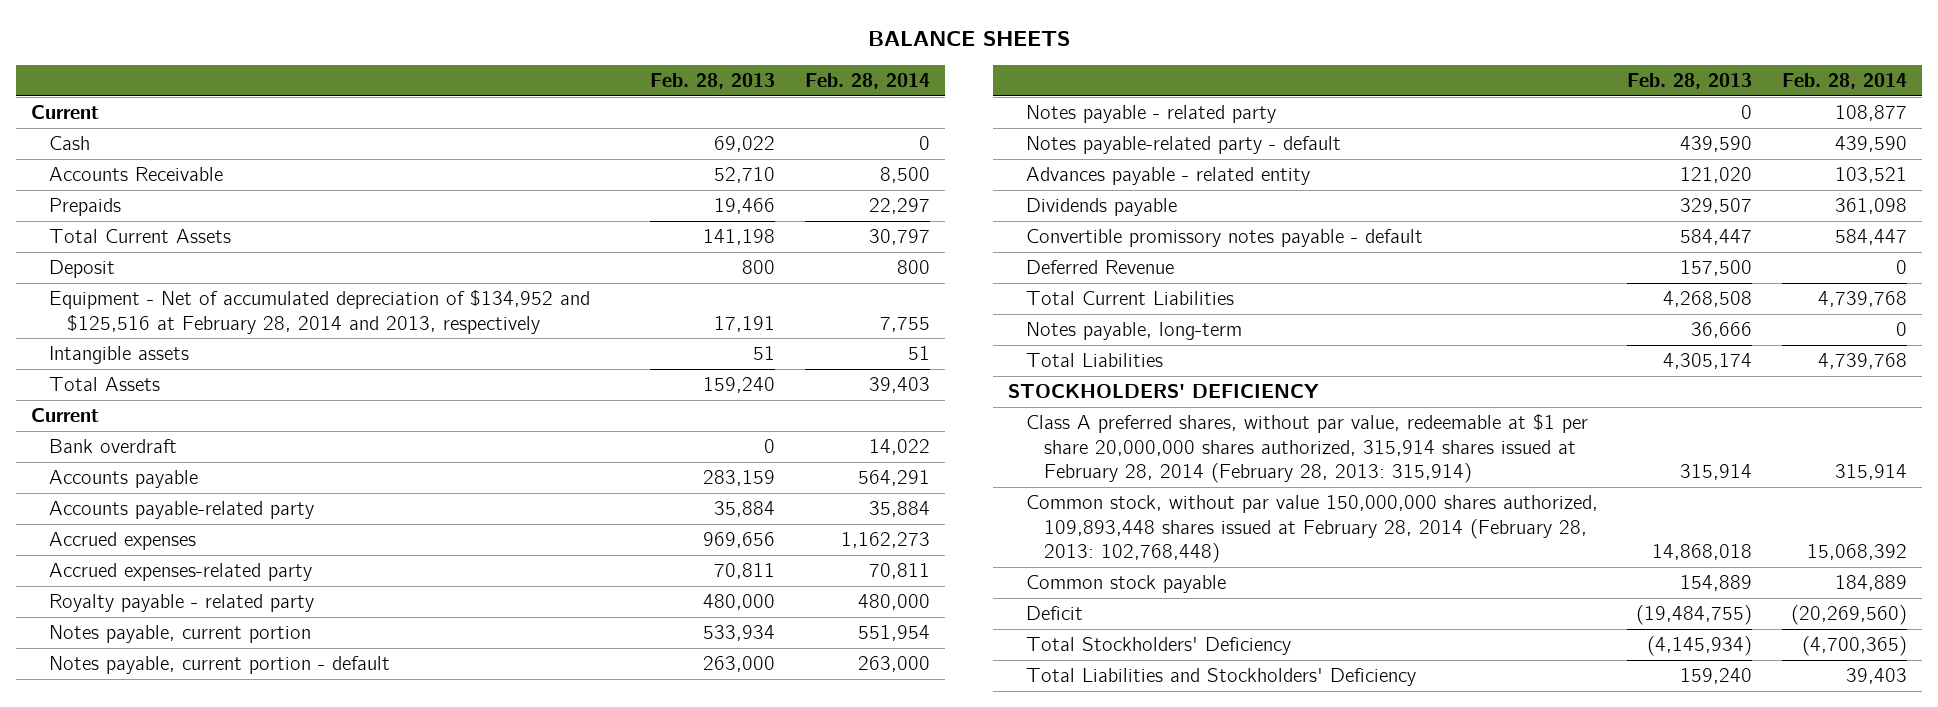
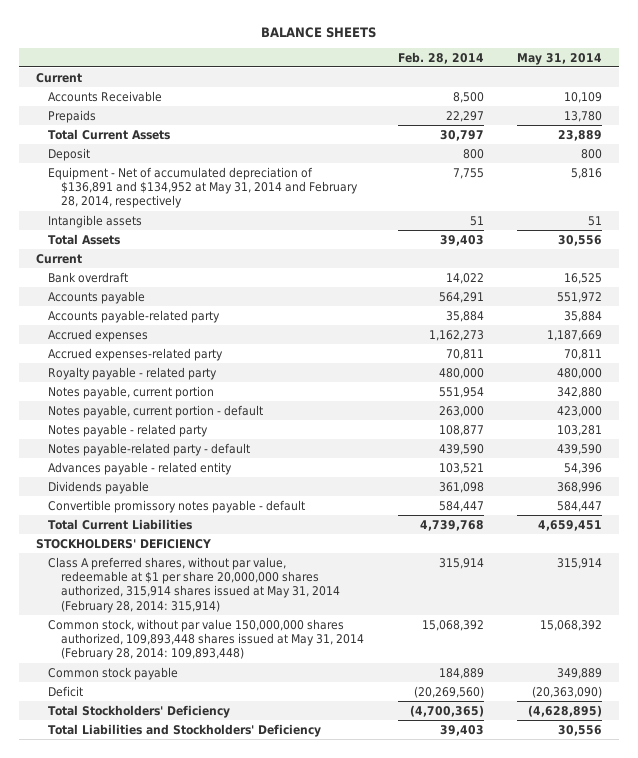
[650,72,776,89] Feb. 28, 2013 -> none
none -> [517,52,603,65] May 31, 2014
[48,135,90,150] Cash -> none
[48,289,590,334] Equipment - Net of accumulated depreciation of $134,952 and $125,516 at February 28, 2014 and 2013, respectively -> [48,166,358,209] Equipment - Net of accumulated depreciation of $136,891 and $134,952 at May 31, 2014 and February 28, 2014, respectively
[1025,259,1174,274] Deferred Revenue -> none
[1025,321,1242,340] Notes payable, long-term -> none
[1025,352,1163,367] Total Liabilities -> none
[1025,413,1588,484] Class A preferred shares, without par value, redeemable at $1 per share 20,000,000 shares authorized, 315,914 shares issued at February 28, 2014 (February 28, 2013: 315,914) -> [48,556,340,613] Class A preferred shares, without par value, redeemable at $1 per share 20,000,000 shares authorized, 315,914 shares issued at May 31, 2014 (February 28, 2014: 315,914)
[1025,494,1598,564] Common stock, without par value 150,000,000 shares authorized, 109,893,448 shares issued at February 28, 2014 (February 28, 2013: 102,768,448) -> [48,618,364,661] Common stock, without par value 150,000,000 shares authorized, 109,893,448 shares issued at May 31, 2014 (February 28, 2014: 109,893,448)

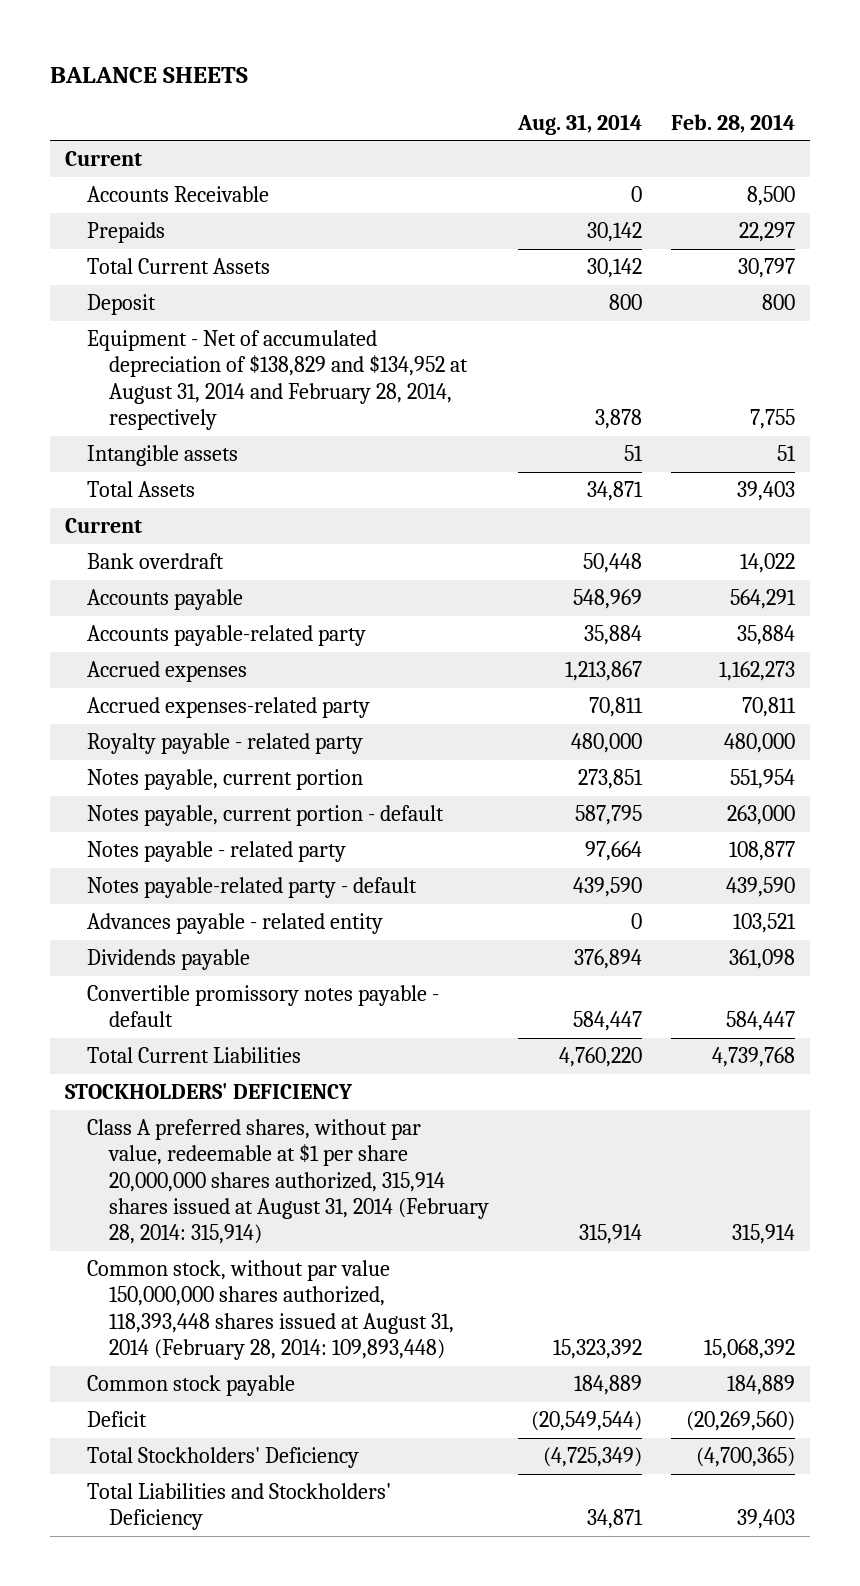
[517,52,603,65] May 31, 2014 -> none
none -> [517,113,643,135] Aug. 31, 2014
[48,166,358,209] Equipment - Net of accumulated depreciation of $136,891 and $134,952 at May 31, 2014 and February 28, 2014, respectively -> [86,330,469,431] Equipment - Net of accumulated depreciation of $138,829 and $134,952 at August 31, 2014 and February 28, 2014, respectively
[48,556,340,613] Class A preferred shares, without par value, redeemable at $1 per share 20,000,000 shares authorized, 315,914 shares issued at May 31, 2014 (February 28, 2014: 315,914) -> [86,1119,490,1245] Class A preferred shares, without par value, redeemable at $1 per share 20,000,000 shares authorized, 315,914 shares issued at August 31, 2014 (February 28, 2014: 315,914)
[48,618,364,661] Common stock, without par value 150,000,000 shares authorized, 109,893,448 shares issued at May 31, 2014 (February 28, 2014: 109,893,448) -> [86,1260,455,1361] Common stock, without par value 150,000,000 shares authorized, 118,393,448 shares issued at August 31, 2014 (February 28, 2014: 109,893,448)

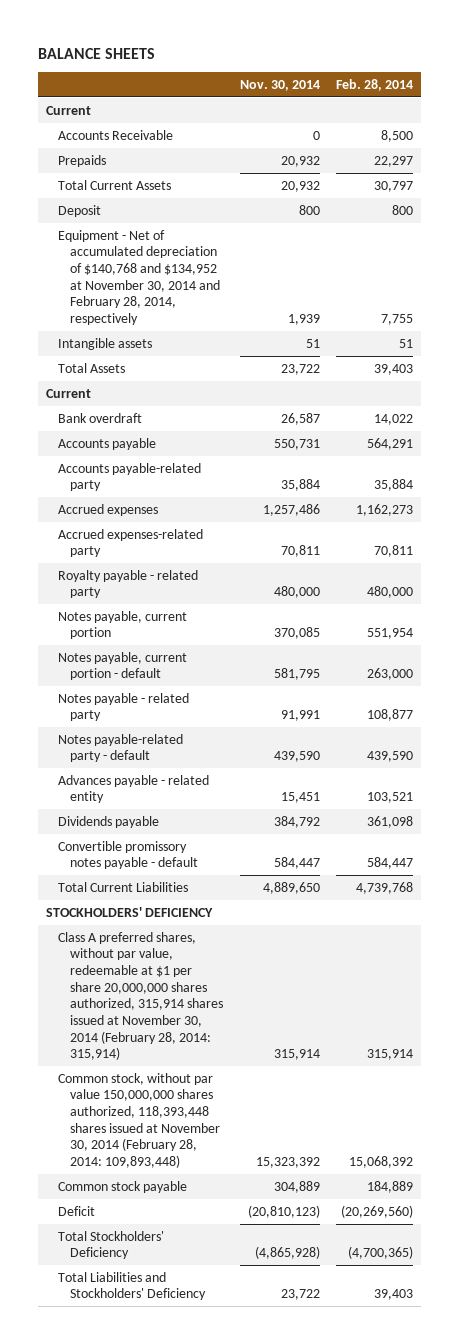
[517,113,643,135] Aug. 31, 2014 -> none
none -> [239,79,320,91] Nov. 30, 2014
[86,330,469,431] Equipment - Net of accumulated depreciation of $138,829 and $134,952 at August 31, 2014 and February 28, 2014, respectively -> [58,229,221,325] Equipment - Net of accumulated depreciation of $140,768 and $134,952 at November 30, 2014 and February 28, 2014, respectively
[86,1119,490,1245] Class A preferred shares, without par value, redeemable at $1 per share 20,000,000 shares authorized, 315,914 shares issued at August 31, 2014 (February 28, 2014: 315,914) -> [58,931,224,1061] Class A preferred shares, without par value, redeemable at $1 per share 20,000,000 shares authorized, 315,914 shares issued at November 30, 2014 (February 28, 2014: 315,914)
[86,1260,455,1361] Common stock, without par value 150,000,000 shares authorized, 118,393,448 shares issued at August 31, 2014 (February 28, 2014: 109,893,448) -> [58,1072,221,1168] Common stock, without par value 150,000,000 shares authorized, 118,393,448 shares issued at November 30, 2014 (February 28, 2014: 109,893,448)

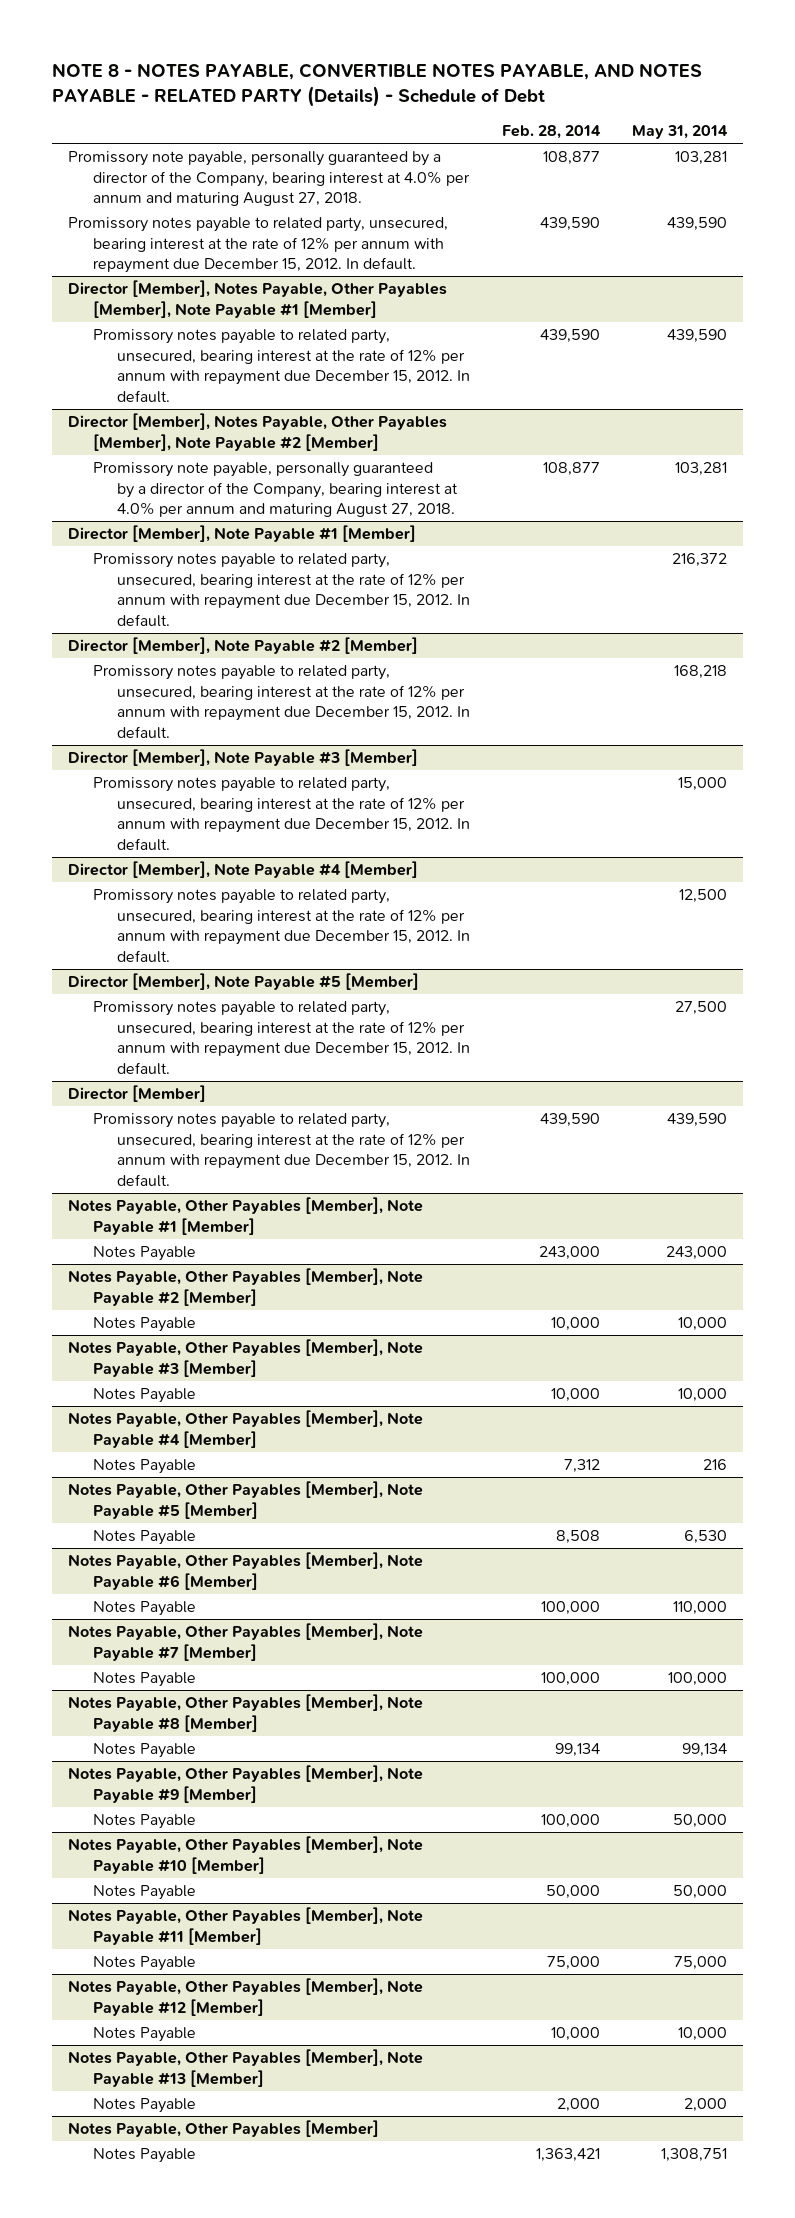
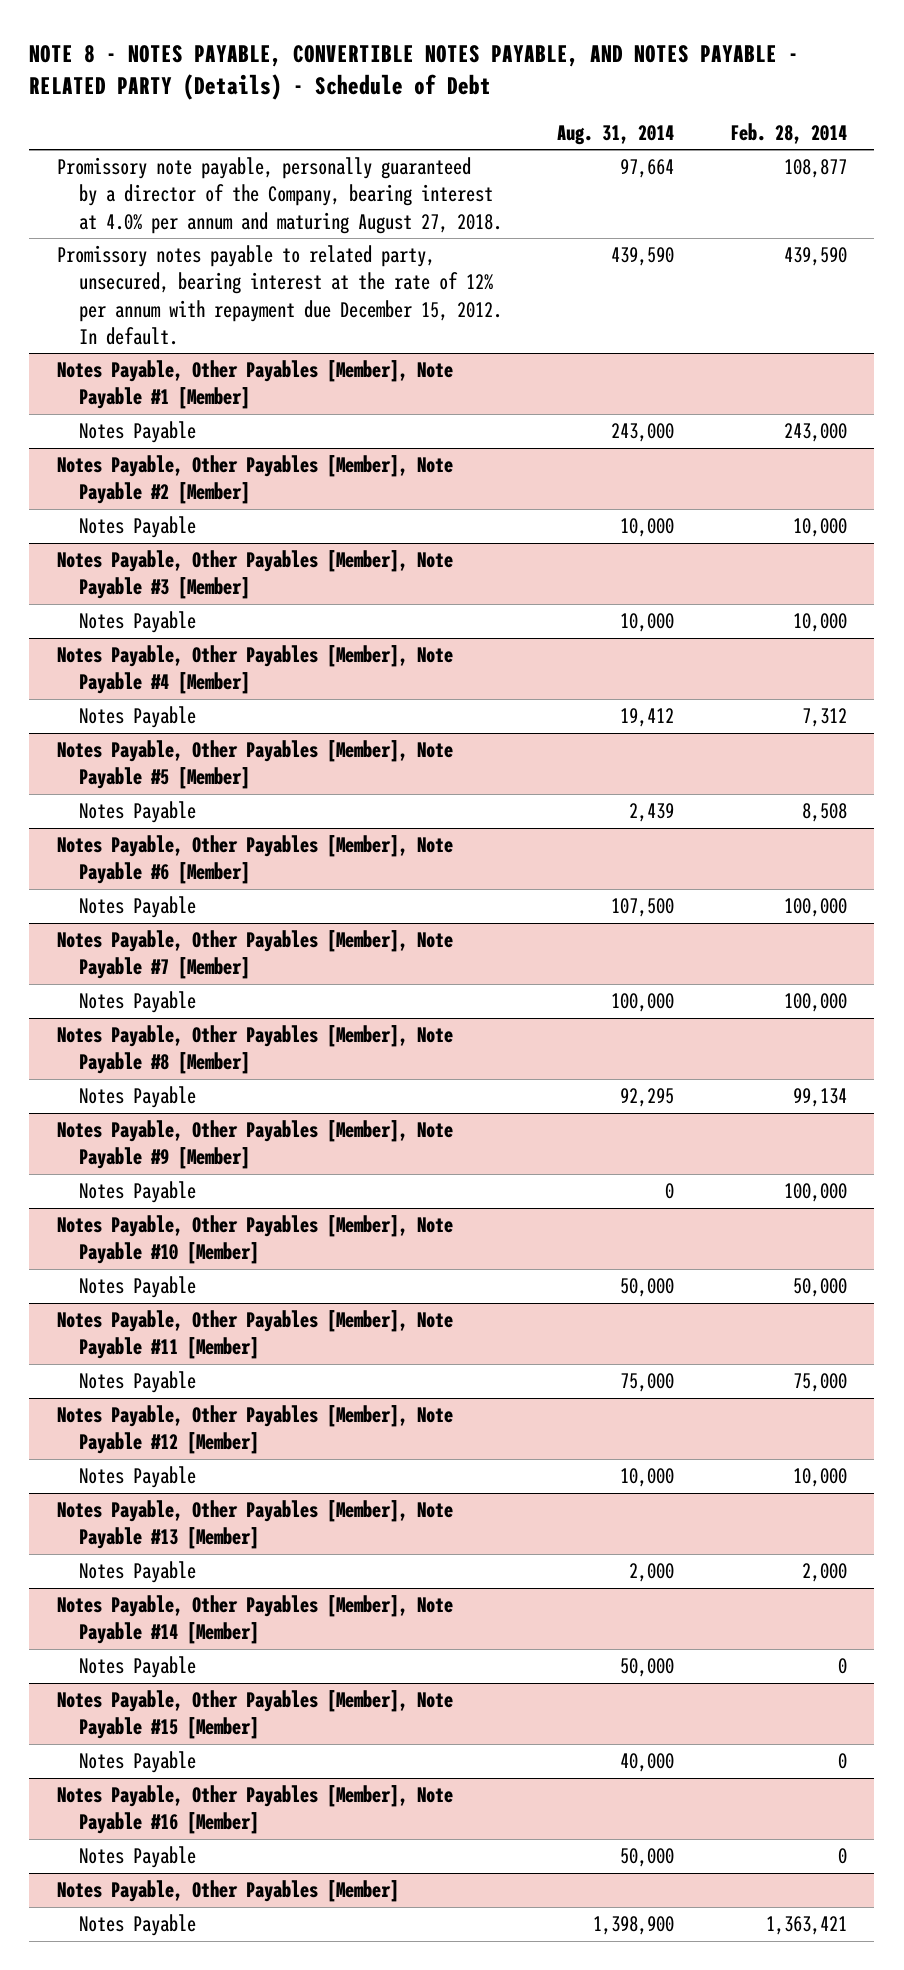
[632,125,729,140] May 31, 2014 -> none
none -> [557,124,675,145] Aug. 31, 2014
[68,279,448,318] Director [Member], Notes Payable, Other Payables [Member], Note Payable #1 [Member] -> none
[92,328,470,403] Promissory notes payable to related party, unsecured, bearing interest at the rate of 12% per annum with repayment due December 15, 2012. In default. -> none
[68,412,448,451] Director [Member], Notes Payable, Other Payables [Member], Note Payable #2 [Member] -> none
[92,461,458,518] Promissory note payable, personally guaranteed by a director of the Company, bearing interest at 4.0% per annum and maturing August 27, 2018. -> none
[68,524,417,542] Director [Member], Note Payable #1 [Member] -> none
[92,552,470,627] Promissory notes payable to related party, unsecured, bearing interest at the rate of 12% per annum with repayment due December 15, 2012. In default. -> none
[68,636,419,654] Director [Member], Note Payable #2 [Member] -> none
[92,664,470,739] Promissory notes payable to related party, unsecured, bearing interest at the rate of 12% per annum with repayment due December 15, 2012. In default. -> none
[68,748,419,766] Director [Member], Note Payable #3 [Member] -> none
[92,776,470,851] Promissory notes payable to related party, unsecured, bearing interest at the rate of 12% per annum with repayment due December 15, 2012. In default. -> none
[68,860,419,878] Director [Member], Note Payable #4 [Member] -> none
[92,888,470,963] Promissory notes payable to related party, unsecured, bearing interest at the rate of 12% per annum with repayment due December 15, 2012. In default. -> none
[68,972,420,990] Director [Member], Note Payable #5 [Member] -> none
[92,1000,470,1075] Promissory notes payable to related party, unsecured, bearing interest at the rate of 12% per annum with repayment due December 15, 2012. In default. -> none
[68,1084,207,1102] Director [Member] -> none
[92,1112,470,1187] Promissory notes payable to related party, unsecured, bearing interest at the rate of 12% per annum with repayment due December 15, 2012. In default. -> none
none -> [57,1595,454,1645] Notes Payable, Other Payables [Member], Note Payable #14 [Member]
none -> [79,1656,197,1679] Notes Payable
none -> [57,1690,454,1740] Notes Payable, Other Payables [Member], Note Payable #15 [Member]
none -> [79,1751,197,1774] Notes Payable
none -> [57,1785,454,1835] Notes Payable, Other Payables [Member], Note Payable #16 [Member]
none -> [79,1846,197,1869] Notes Payable

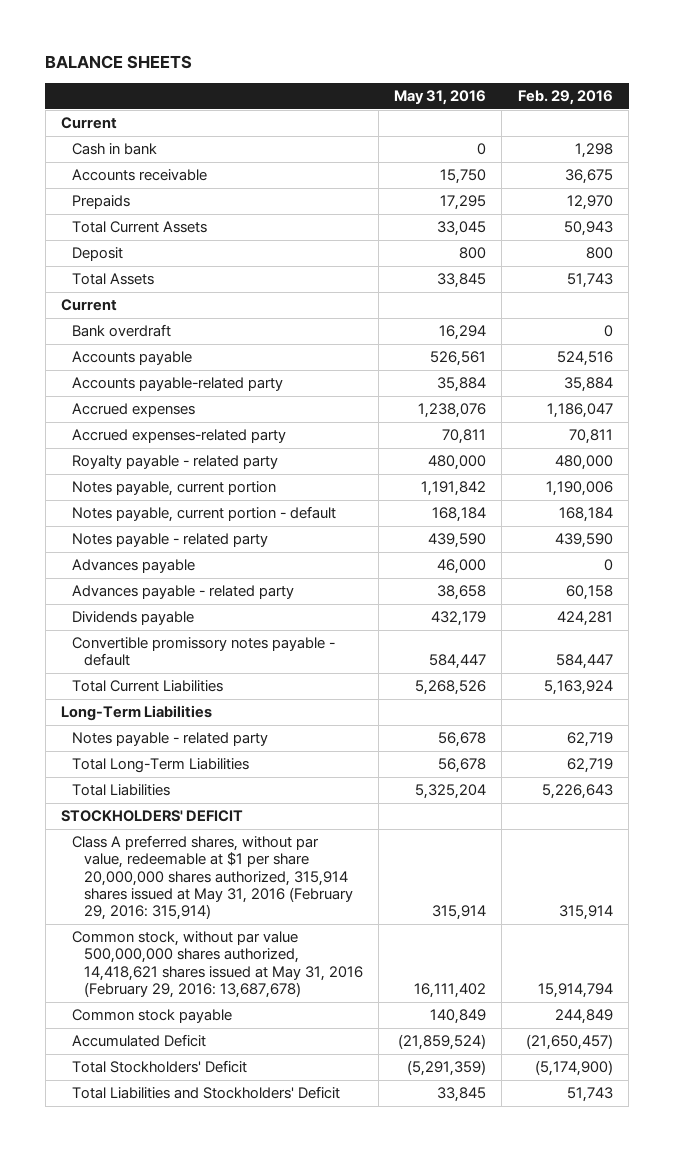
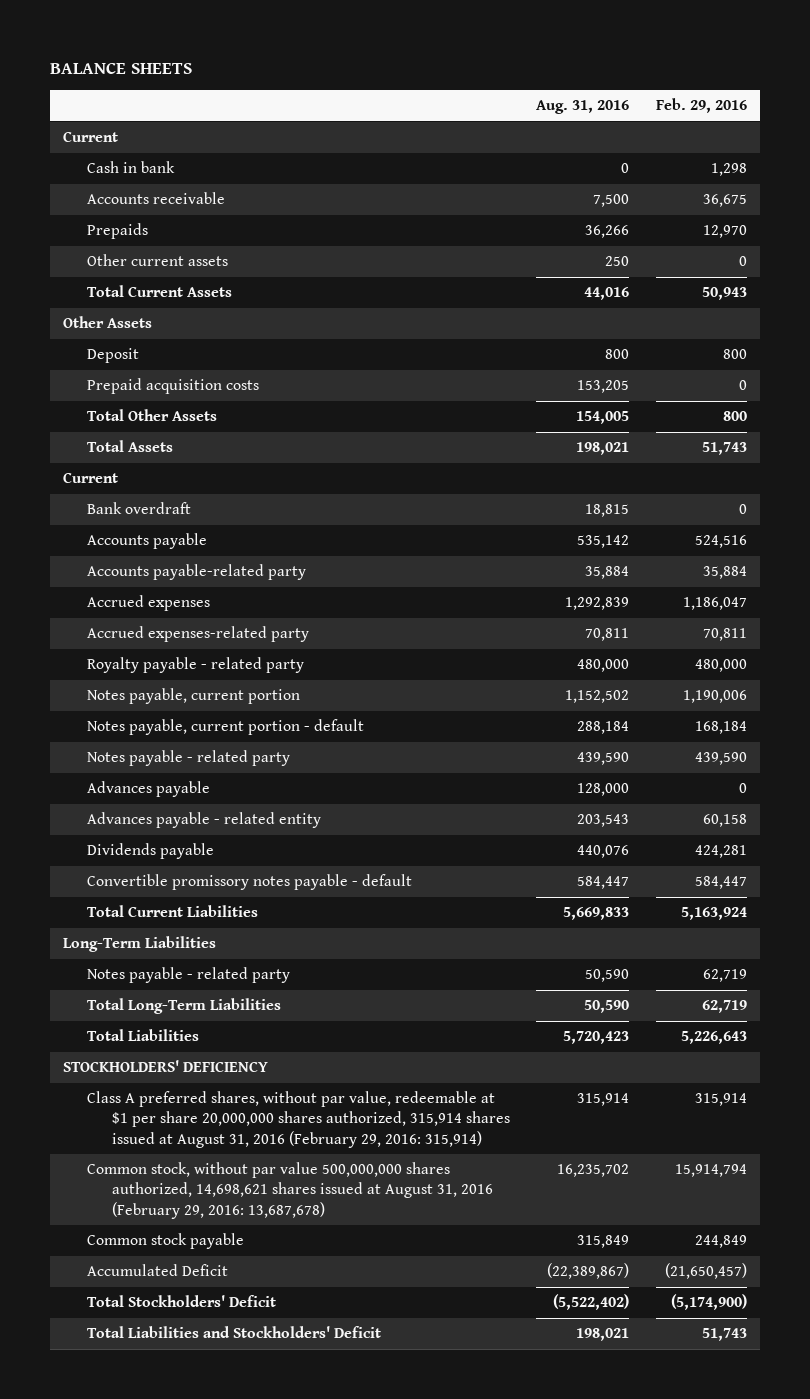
[394,90,487,106] May 31, 2016 -> none
none -> [536,100,630,115] Aug. 31, 2016
none -> [87,254,229,267] Other current assets
none -> [62,316,152,329] Other Assets
none -> [87,378,260,395] Prepaid acquisition costs
none -> [87,409,218,422] Total Other Assets
[72,585,295,600] Advances payable - related party -> [87,812,322,829] Advances payable - related entity
[60,810,243,823] STOCKHOLDERS' DEFICIT -> [62,1060,268,1073] STOCKHOLDERS' DEFICIENCY
[72,835,353,921] Class A preferred shares, without par value, redeemable at $1 per share 20,000,000 shares authorized, 315,914 shares issued at May 31, 2016 (February 29, 2016: 315,914) -> [87,1091,510,1148] Class A preferred shares, without par value, redeemable at $1 per share 20,000,000 shares authorized, 315,914 shares issued at August 31, 2016 (February 29, 2016: 315,914)
[72,931,363,999] Common stock, without par value 500,000,000 shares authorized, 14,418,621 shares issued at May 31, 2016 (February 29, 2016: 13,687,678) -> [87,1162,493,1219] Common stock, without par value 500,000,000 shares authorized, 14,698,621 shares issued at August 31, 2016 (February 29, 2016: 13,687,678)

